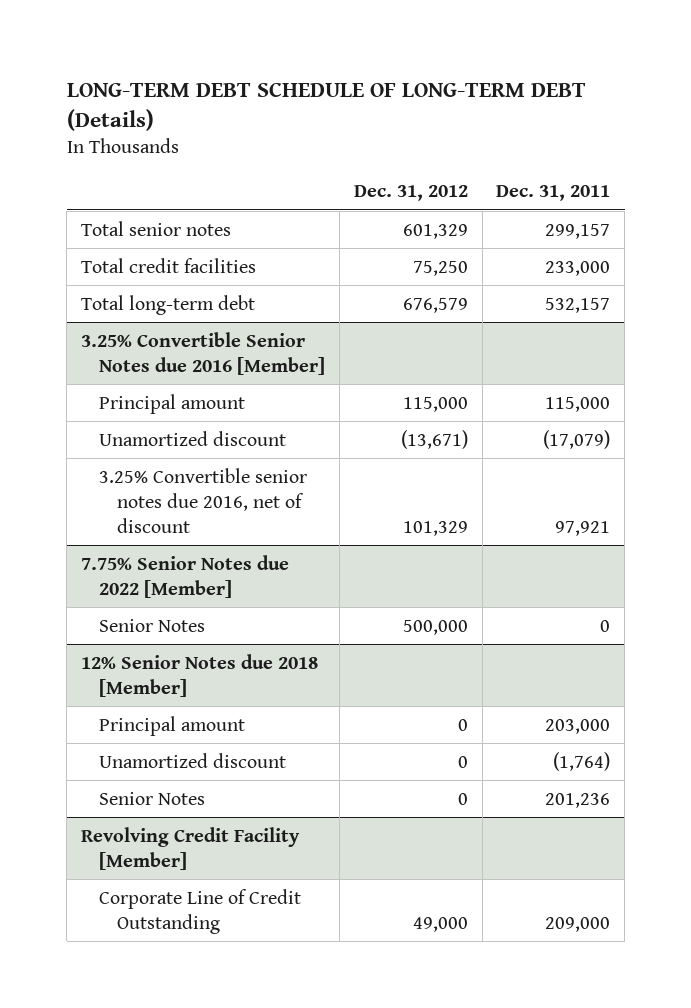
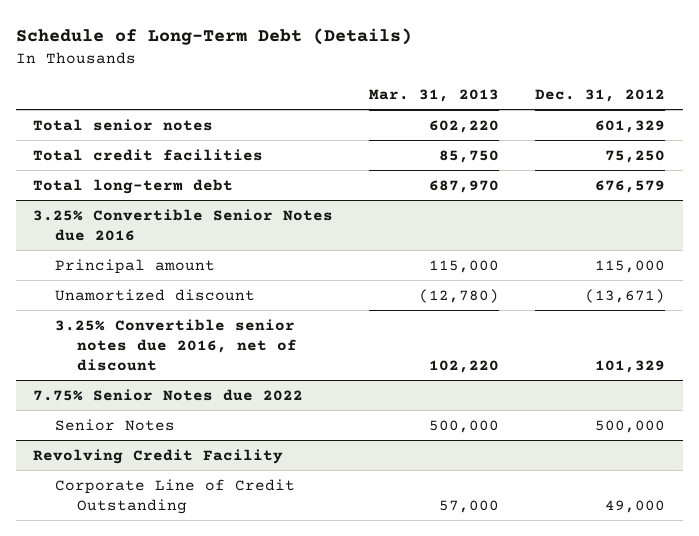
[66,81,586,131] LONG-TERM DEBT SCHEDULE OF LONG-TERM DEBT (Details) -> [15,27,412,45] Schedule of Long-Term Debt (Details)
[496,185,611,202] Dec. 31, 2011 -> none
none -> [369,88,500,102] Mar. 31, 2013
[80,331,326,375] 3.25% Convertible Senior Notes due 2016 [Member] -> [33,208,334,241] 3.25% Convertible Senior Notes due 2016
[80,554,289,598] 7.75% Senior Notes due 2022 [Member] -> [33,388,304,401] 7.75% Senior Notes due 2022
[80,653,318,697] 12% Senior Notes due 2018 [Member] -> none
[99,715,246,736] Principal amount -> none
[99,752,287,768] Unamortized discount -> none
[99,791,206,805] Senior Notes -> none
[80,826,300,870] Revolving Credit Facility [Member] -> [33,448,284,464] Revolving Credit Facility

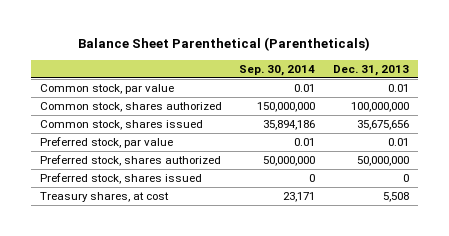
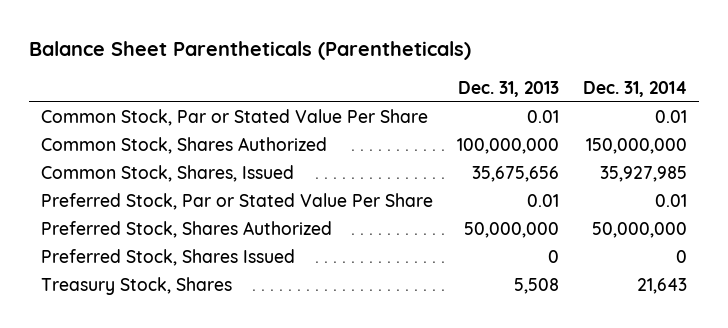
[78,37,371,52] Balance Sheet Parenthetical (Parentheticals) -> [29,41,472,61] Balance Sheet Parentheticals (Parentheticals)
[239,64,316,76] Sep. 30, 2014 -> none
none -> [583,80,688,97] Dec. 31, 2014
[39,83,174,94] Common stock, par value -> [41,109,429,127] Common Stock, Par or Stated Value Per Share
[39,101,222,112] Common stock, shares authorized -> [41,137,328,155] Common Stock, Shares Authorized
[39,119,203,130] Common stock, shares issued -> [41,165,295,183] Common Stock, Shares, Issued
[39,136,173,148] Preferred stock, par value -> [41,193,434,211] Preferred Stock, Par or Stated Value Per Share
[39,154,221,166] Preferred stock, shares authorized -> [41,221,333,239] Preferred Stock, Shares Authorized
[39,172,202,184] Preferred stock, shares issued -> [41,249,296,267] Preferred Stock, Shares Issued
[39,191,169,202] Treasury shares, at cost -> [41,277,233,296] Treasury Stock, Shares

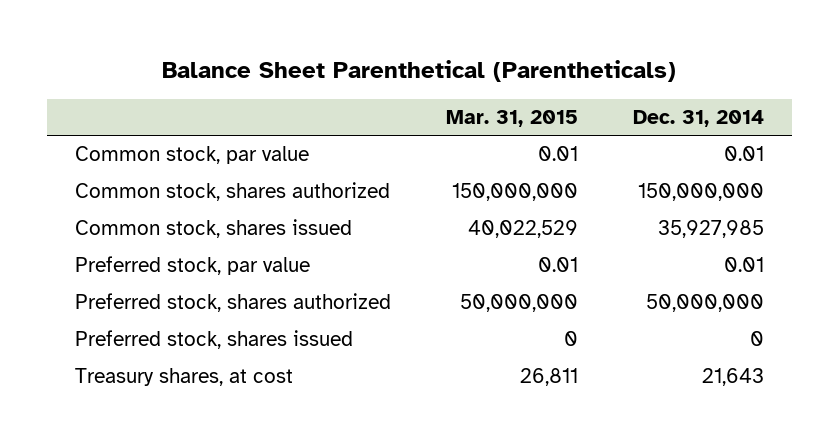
[29,41,472,61] Balance Sheet Parentheticals (Parentheticals) -> [162,60,677,83] Balance Sheet Parenthetical (Parentheticals)
[458,80,560,97] Dec. 31, 2013 -> none
none -> [445,109,578,127] Mar. 31, 2015
[41,109,429,127] Common Stock, Par or Stated Value Per Share -> [74,146,309,165] Common stock, par value
[41,137,328,155] Common Stock, Shares Authorized -> [74,182,390,202] Common stock, shares authorized
[41,165,295,183] Common Stock, Shares, Issued -> [74,219,352,239] Common stock, shares issued
[41,193,434,211] Preferred Stock, Par or Stated Value Per Share -> [74,256,310,276] Preferred stock, par value
[41,221,333,239] Preferred Stock, Shares Authorized -> [74,293,391,313] Preferred stock, shares authorized
[41,249,296,267] Preferred Stock, Shares Issued -> [74,330,353,350] Preferred stock, shares issued
[41,277,233,296] Treasury Stock, Shares -> [74,368,293,387] Treasury shares, at cost

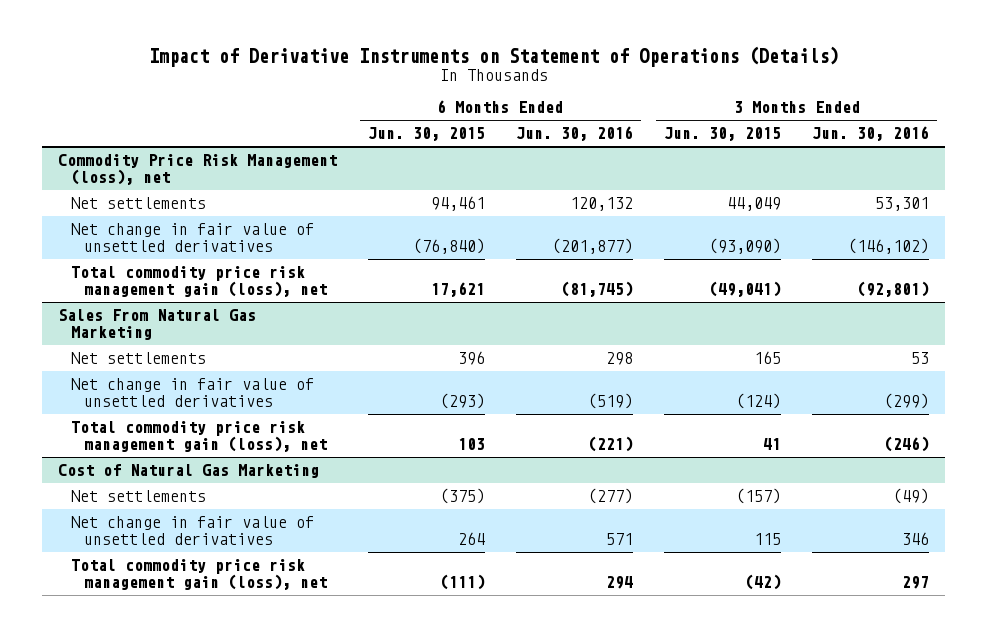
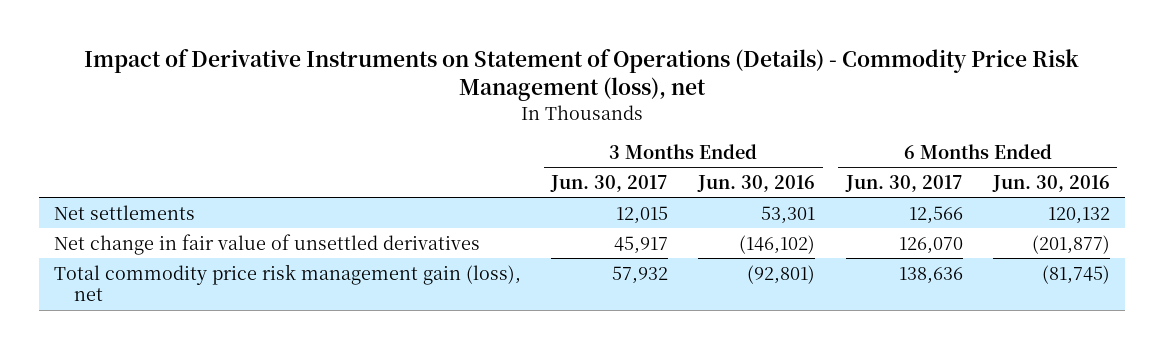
[148,45,839,67] Impact of Derivative Instruments on Statement of Operations (Details) -> [83,49,1079,102] Impact of Derivative Instruments on Statement of Operations (Details) - Commodity Price Risk Management (loss), net
[367,127,485,142] Jun. 30, 2015 -> none
[664,127,782,142] Jun. 30, 2015 -> none
none -> [550,175,669,193] Jun. 30, 2017
none -> [844,175,963,193] Jun. 30, 2017
[57,154,337,186] Commodity Price Risk Management (loss), net -> none
[57,309,256,341] Sales From Natural Gas Marketing -> none
[71,352,207,365] Net settlements -> none
[71,378,315,408] Net change in fair value of unsettled derivatives -> none
[71,421,328,453] Total commodity price risk management gain (loss), net -> none
[57,464,319,479] Cost of Natural Gas Marketing -> none
[71,490,207,503] Net settlements -> none
[71,516,315,546] Net change in fair value of unsettled derivatives -> none
[71,559,328,591] Total commodity price risk management gain (loss), net -> none

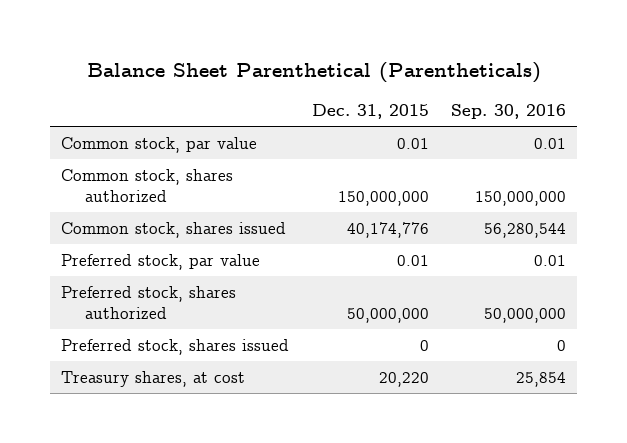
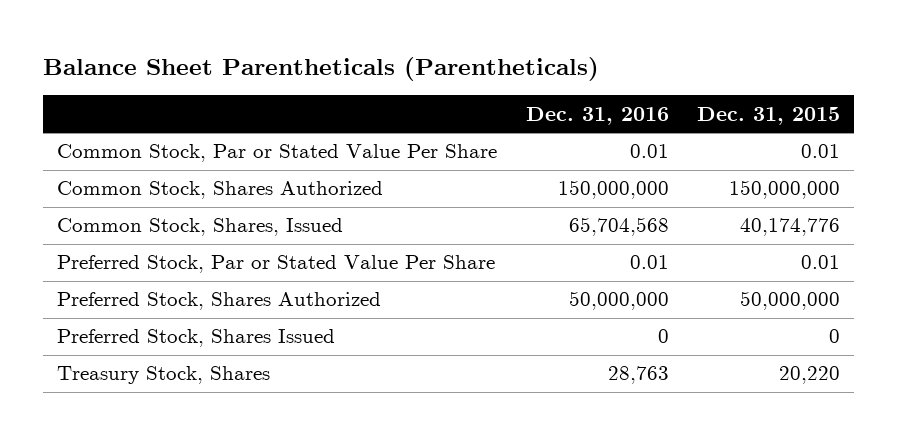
[86,61,541,83] Balance Sheet Parenthetical (Parentheticals) -> [43,56,600,81] Balance Sheet Parentheticals (Parentheticals)
[451,104,567,120] Sep. 30, 2016 -> none
none -> [525,106,669,125] Dec. 31, 2016
[61,137,258,154] Common stock, par value -> [57,144,498,163] Common Stock, Par or Stated Value Per Share
[61,169,234,202] Common stock, shares authorized -> [57,181,384,200] Common Stock, Shares Authorized
[61,222,287,239] Common stock, shares issued -> [57,218,344,237] Common Stock, Shares, Issued
[61,254,261,271] Preferred stock, par value -> [57,255,496,274] Preferred Stock, Par or Stated Value Per Share
[61,286,237,319] Preferred stock, shares authorized -> [57,292,382,311] Preferred Stock, Shares Authorized
[61,339,290,356] Preferred stock, shares issued -> [57,329,336,348] Preferred Stock, Shares Issued
[61,371,246,388] Treasury shares, at cost -> [57,366,271,385] Treasury Stock, Shares

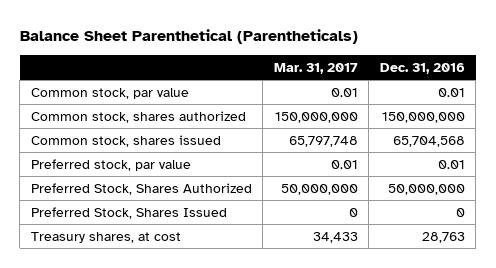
[43,56,600,81] Balance Sheet Parentheticals (Parentheticals) -> [19,29,358,45] Balance Sheet Parenthetical (Parentheticals)
[696,106,840,125] Dec. 31, 2015 -> none
none -> [273,62,358,74] Mar. 31, 2017
[57,144,498,163] Common Stock, Par or Stated Value Per Share -> [30,87,189,99] Common stock, par value
[57,181,384,200] Common Stock, Shares Authorized -> [30,110,246,123] Common stock, shares authorized
[57,218,344,237] Common Stock, Shares, Issued -> [30,134,221,147] Common stock, shares issued
[57,255,496,274] Preferred Stock, Par or Stated Value Per Share -> [30,158,191,171] Preferred stock, par value
[57,366,271,385] Treasury Stock, Shares -> [30,231,181,243] Treasury shares, at cost

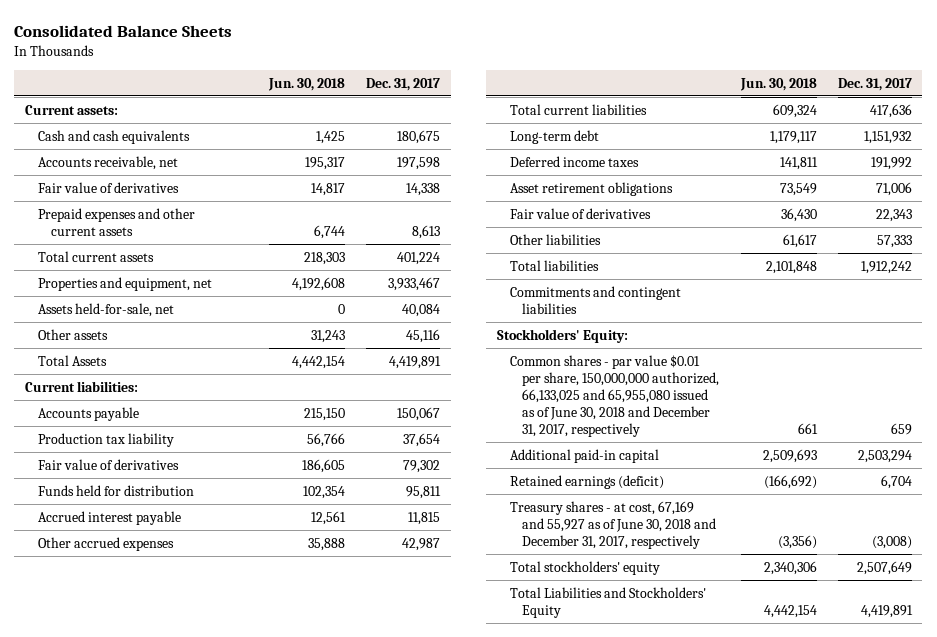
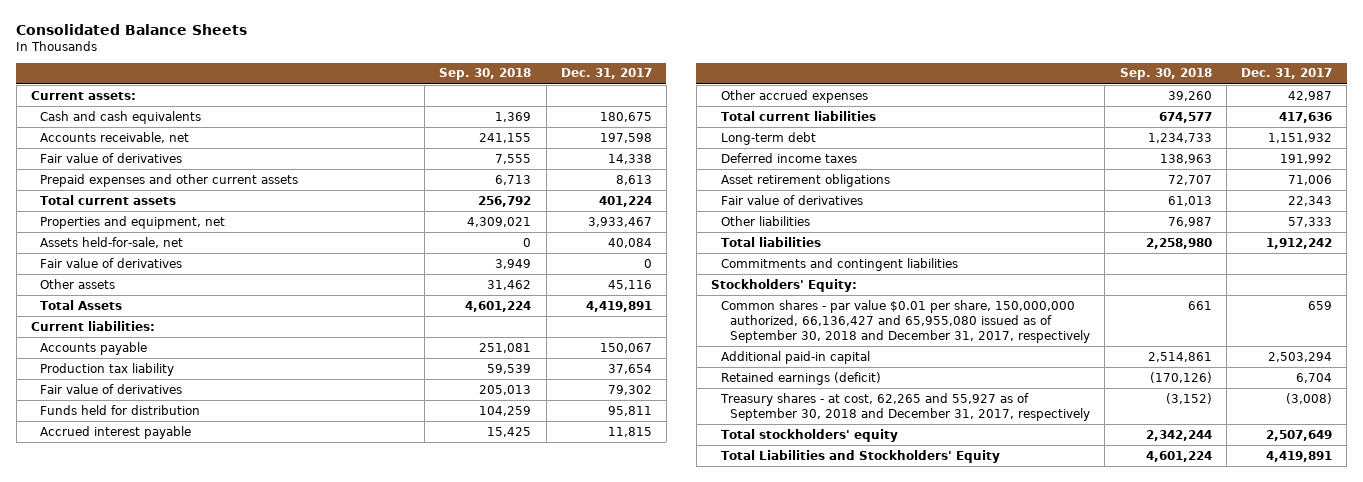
[267,77,345,91] Jun. 30, 2018 -> none
none -> [439,68,532,81] Sep. 30, 2018
none -> [40,257,183,268] Fair value of derivatives
[509,354,720,437] Common shares - par value $0.01 per share, 150,000,000 authorized, 66,133,025 and 65,955,080 issued as of June 30, 2018 and December 31, 2017, respectively -> [720,299,1091,344] Common shares - par value $0.01 per share, 150,000,000 authorized, 66,136,427 and 65,955,080 issued as of September 30, 2018 and December 31, 2017, respectively
[509,500,717,549] Treasury shares - at cost, 67,169 and 55,927 as of June 30, 2018 and December 31, 2017, respectively -> [719,392,1091,421] Treasury shares - at cost, 62,265 and 55,927 as of September 30, 2018 and December 31, 2017, respectively

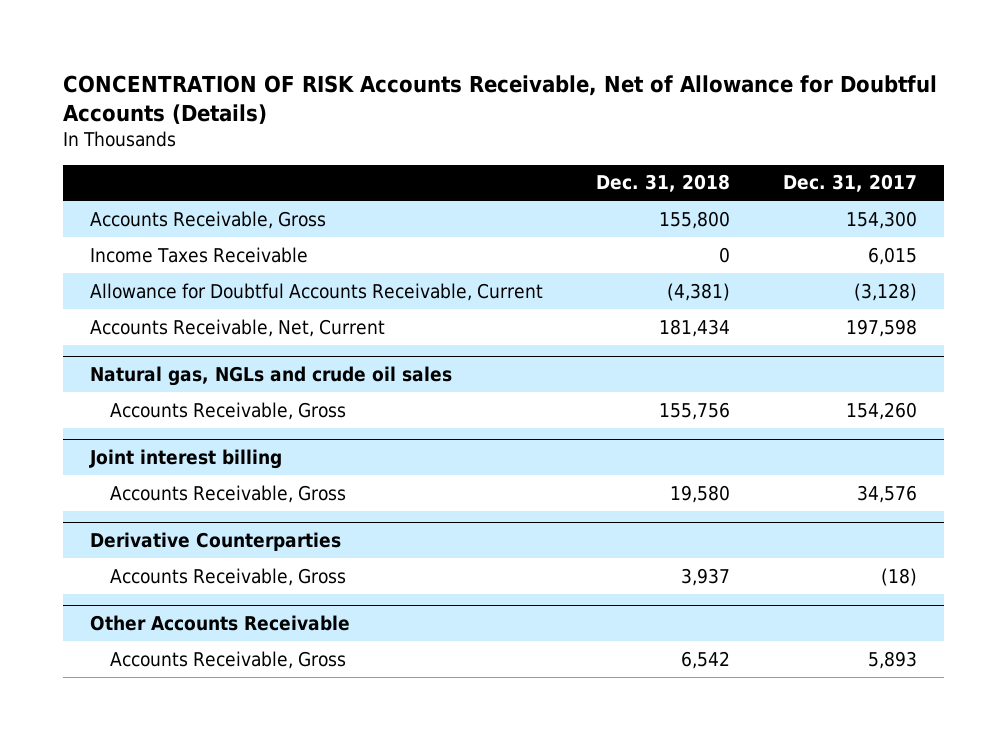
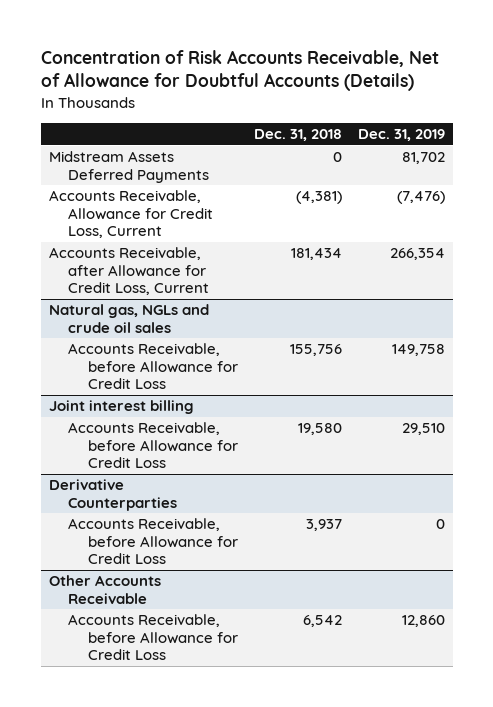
[62,74,937,124] CONCENTRATION OF RISK Accounts Receivable, Net of Allowance for Doubtful Accounts (Details) -> [40,50,439,92] Concentration of Risk Accounts Receivable, Net of Allowance for Doubtful Accounts (Details)
[783,174,918,193] Dec. 31, 2017 -> none
none -> [357,129,445,142] Dec. 31, 2019
[89,210,326,229] Accounts Receivable, Gross -> none
[89,246,308,263] Income Taxes Receivable -> none
none -> [48,151,210,183] Midstream Assets Deferred Payments
[89,282,543,301] Allowance for Doubtful Accounts Receivable, Current -> [48,190,214,239] Accounts Receivable, Allowance for Credit Loss, Current
[89,318,385,337] Accounts Receivable, Net, Current -> [48,247,210,296] Accounts Receivable, after Allowance for Credit Loss, Current
[110,401,347,420] Accounts Receivable, Gross -> [68,343,238,390] Accounts Receivable, before Allowance for Credit Loss
[110,484,347,503] Accounts Receivable, Gross -> [68,422,238,469] Accounts Receivable, before Allowance for Credit Loss
[110,567,347,586] Accounts Receivable, Gross -> [68,518,238,565] Accounts Receivable, before Allowance for Credit Loss
[110,650,347,669] Accounts Receivable, Gross -> [68,614,238,661] Accounts Receivable, before Allowance for Credit Loss

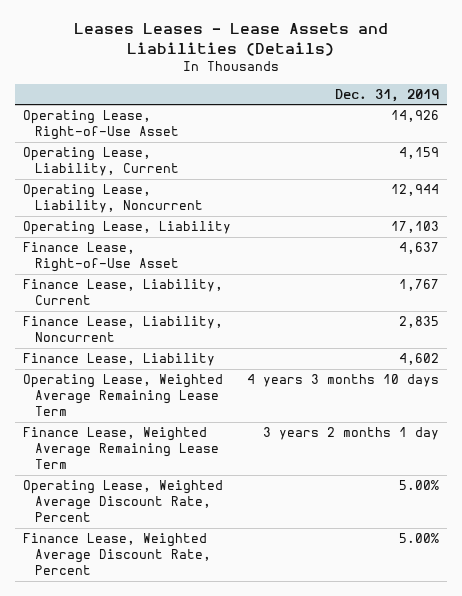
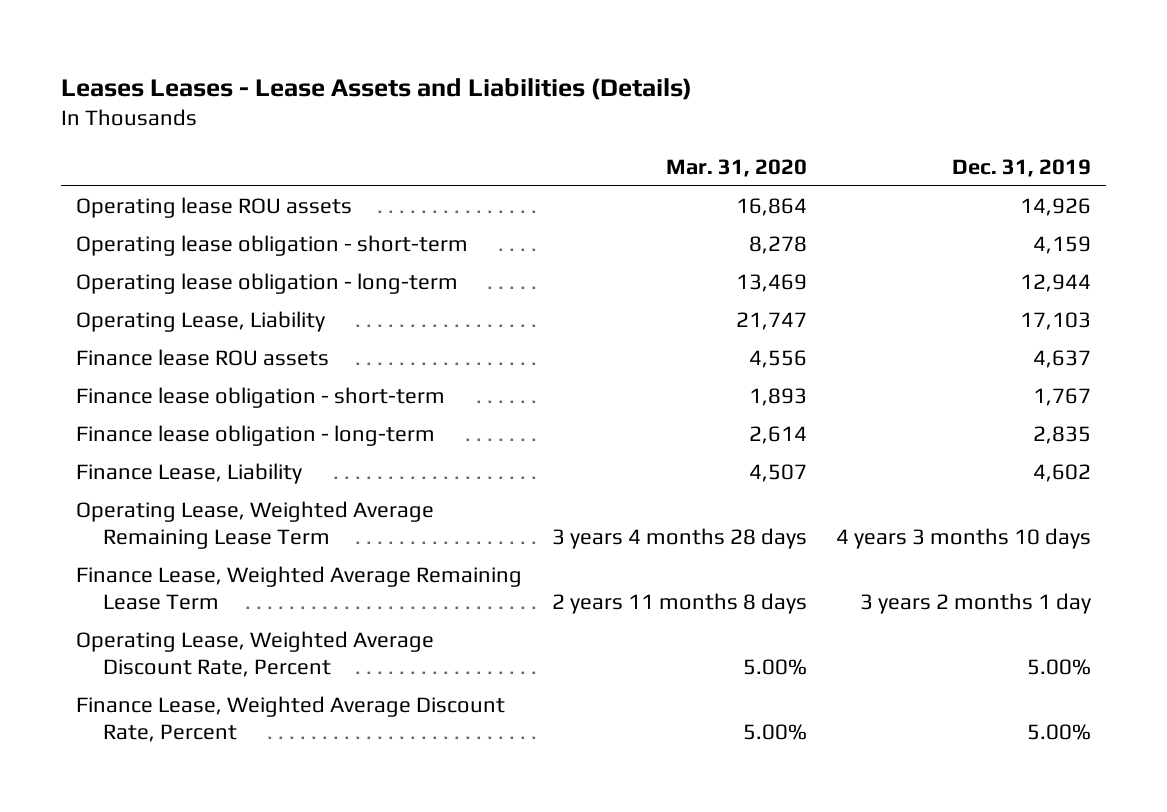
none -> [665,158,807,177] Mar. 31, 2020
[22,110,180,141] Operating Lease, Right-of-Use Asset -> [76,197,353,219] Operating lease ROU assets
[22,147,180,177] Operating Lease, Liability, Current -> [76,235,469,257] Operating lease obligation - short-term
[22,184,204,214] Operating Lease, Liability, Noncurrent -> [76,273,459,295] Operating lease obligation - long-term
[22,242,180,273] Finance Lease, Right-of-Use Asset -> [76,349,330,367] Finance lease ROU assets
[22,279,223,306] Finance Lease, Liability, Current -> [76,387,446,409] Finance lease obligation - short-term
[22,316,223,343] Finance Lease, Liability, Noncurrent -> [76,425,436,447] Finance lease obligation - long-term

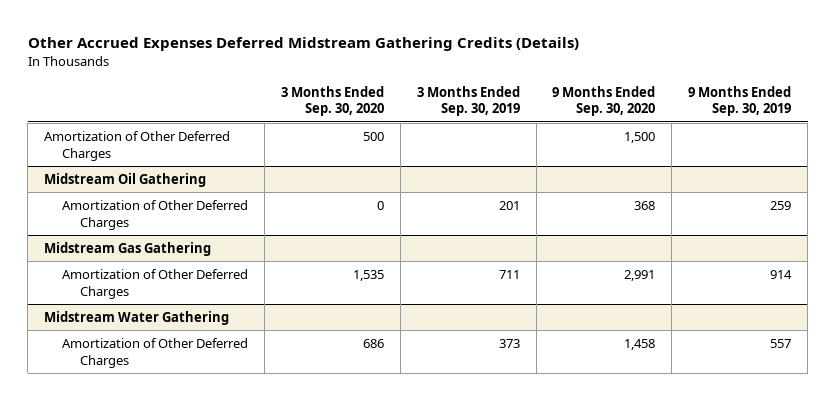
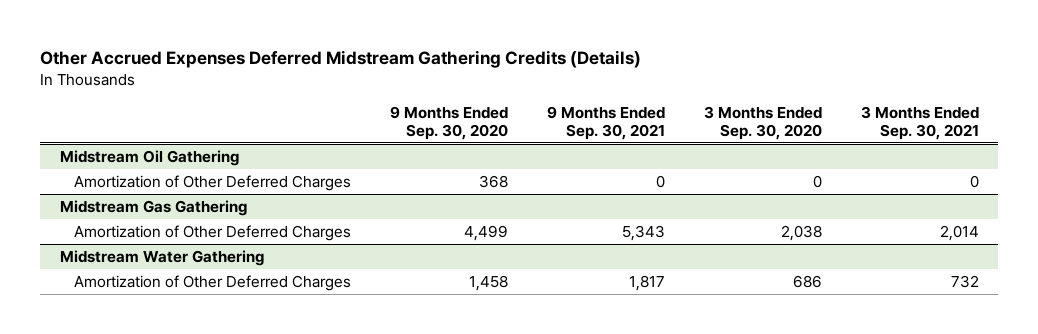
[416,85,520,117] 3 Months Ended Sep. 30, 2019 -> none
[688,85,792,117] 9 Months Ended Sep. 30, 2019 -> none
none -> [547,105,666,140] 9 Months Ended Sep. 30, 2021
none -> [860,105,979,140] 3 Months Ended Sep. 30, 2021
[44,130,231,161] Amortization of Other Deferred Charges -> none
[352,269,384,281] 1,535 -> [780,224,822,241] 2,038
[624,269,656,281] 2,991 -> [464,224,509,241] 4,499

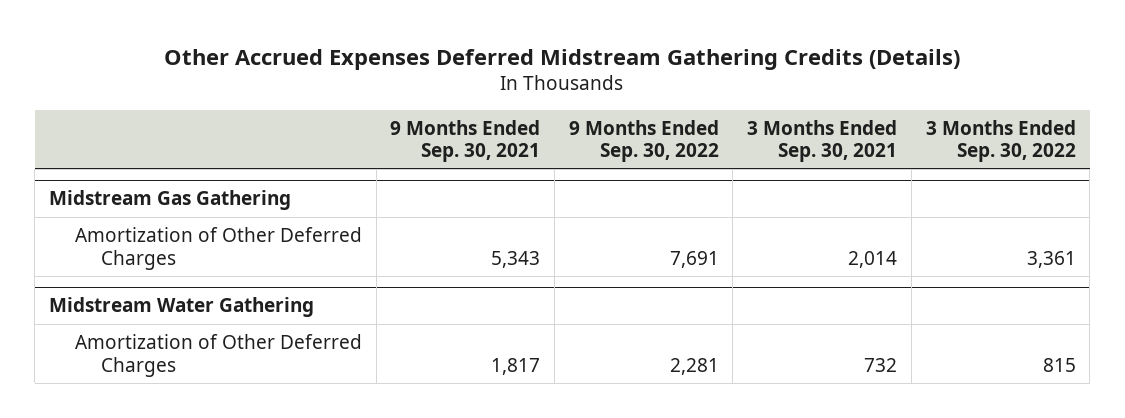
[390,105,509,140] 9 Months Ended Sep. 30, 2020 -> none
[703,105,822,140] 3 Months Ended Sep. 30, 2020 -> none
none -> [568,119,719,163] 9 Months Ended Sep. 30, 2022
none -> [925,119,1076,163] 3 Months Ended Sep. 30, 2022
[59,149,239,166] Midstream Oil Gathering -> none
[74,174,352,191] Amortization of Other Deferred Charges -> none

